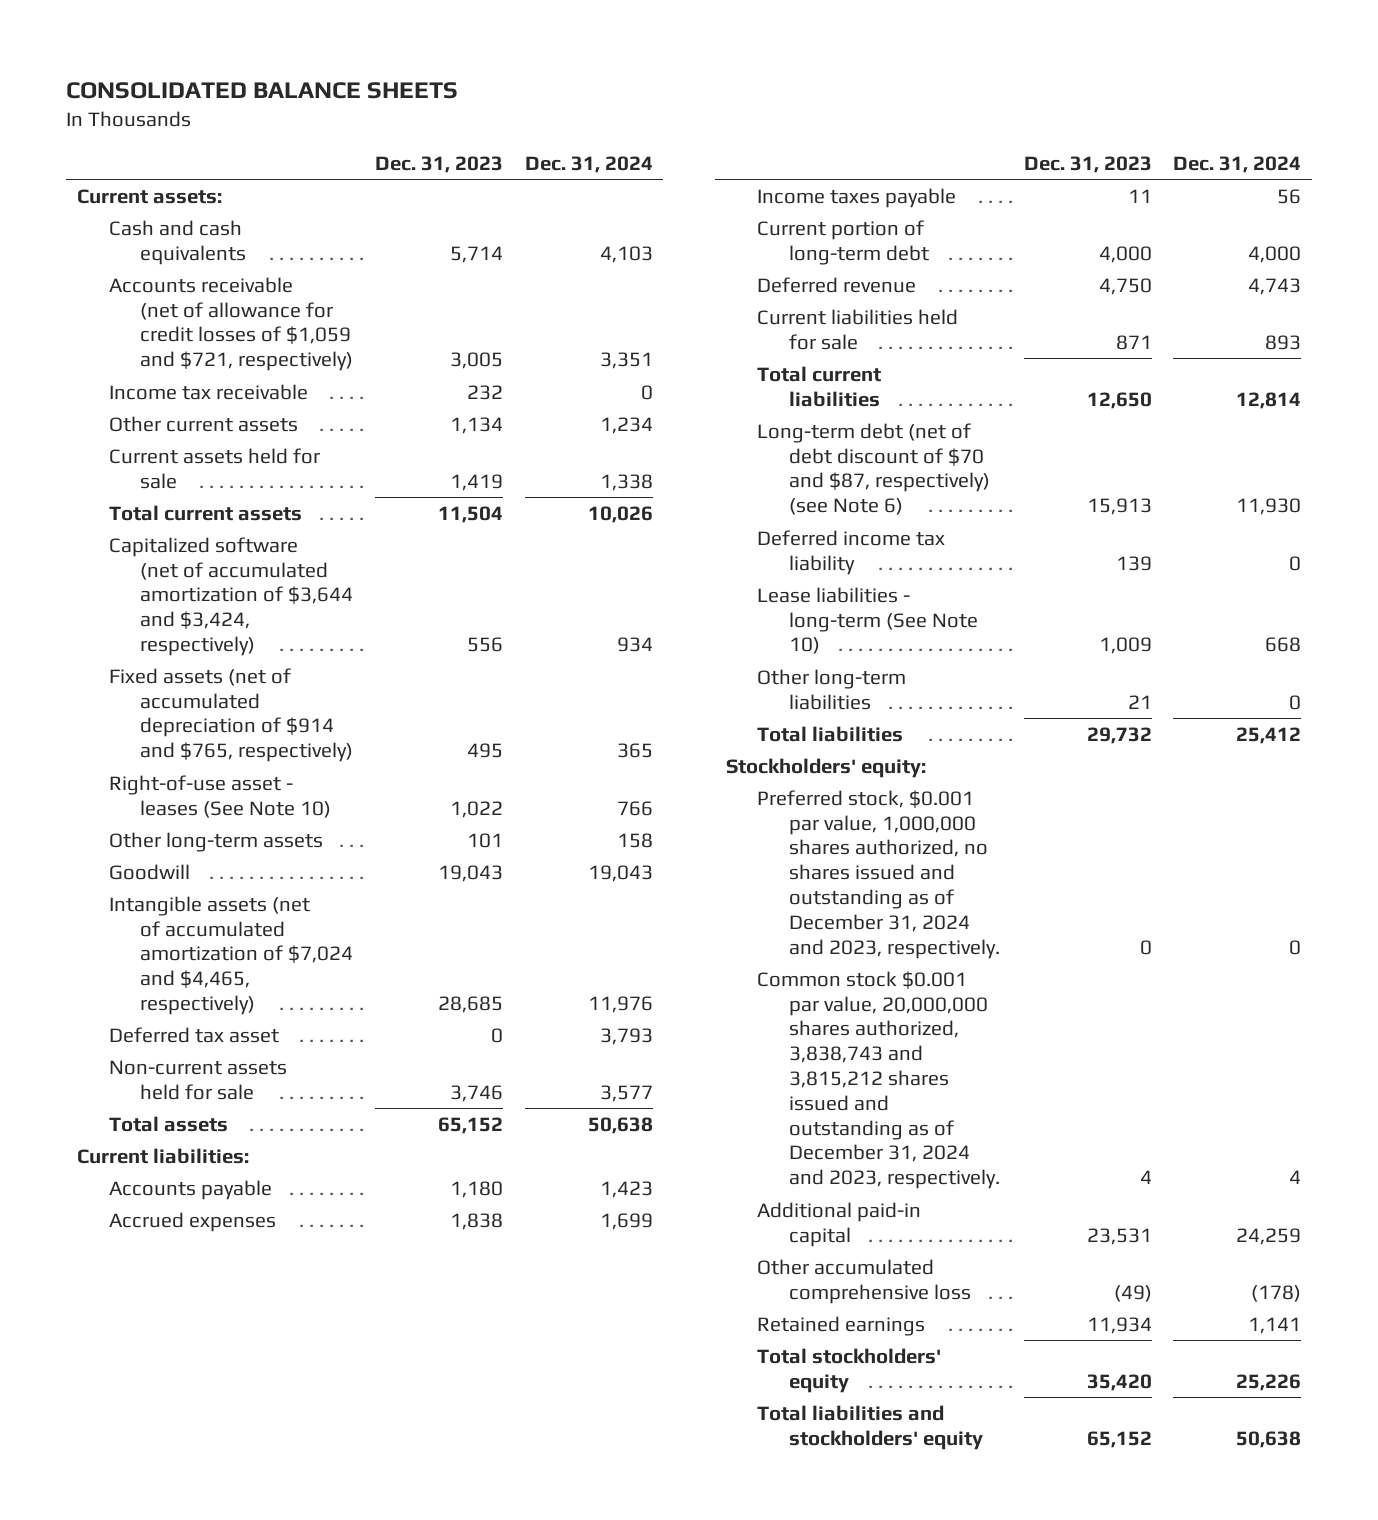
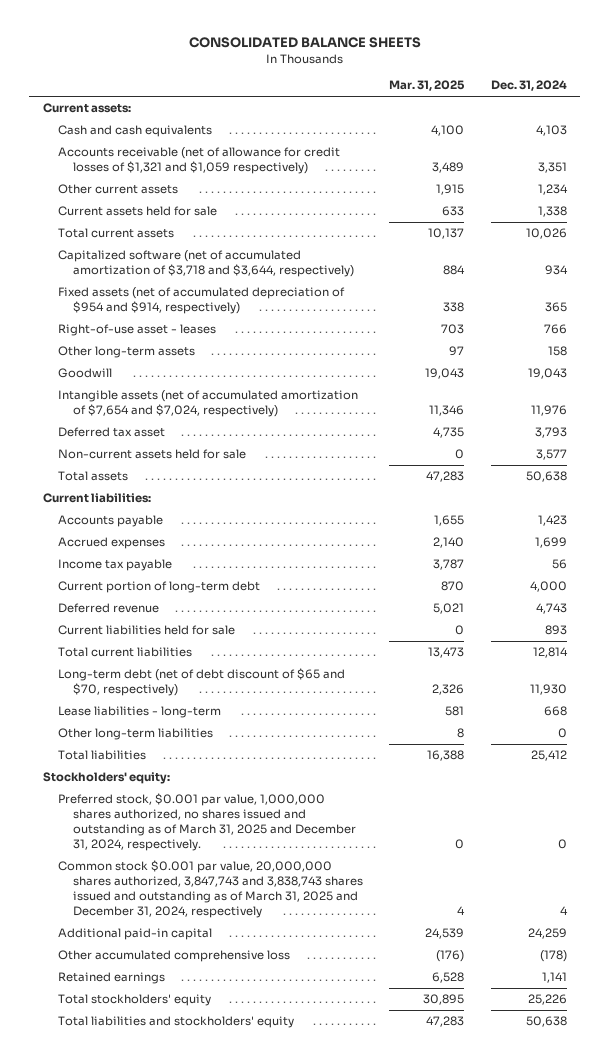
[374,155,503,173] Dec. 31, 2023 -> none
none -> [389,80,466,92] Mar. 31, 2025
[108,383,308,400] Income tax receivable -> none
[108,276,354,372] Accounts receivable (net of allowance for credit losses of $1,059 and $721, respectively) -> [57,147,340,175] Accounts receivable (net of allowance for credit losses of $1,321 and $1,059 respectively)
[108,536,354,657] Capitalized software (net of accumulated amortization of $3,644 and $3,424, respectively) -> [57,250,355,278] Capitalized software (net of accumulated amortization of $3,718 and $3,644, respectively)
[108,667,354,763] Fixed assets (net of accumulated depreciation of $914 and $765, respectively) -> [57,287,345,315] Fixed assets (net of accumulated depreciation of $954 and $914, respectively)
[108,774,332,818] Right-of-use asset - leases (See Note 10) -> [57,324,216,337] Right-of-use asset - leases
[108,895,354,1016] Intangible assets (net of accumulated amortization of $7,024 and $4,465, respectively) -> [57,390,358,418] Intangible assets (net of accumulated amortization of $7,654 and $7,024, respectively)
[757,187,957,208] Income taxes payable -> [57,559,172,572] Income tax payable
[757,529,946,575] Deferred income tax liability -> none
[757,422,991,516] Long-term debt (net of debt discount of $70 and $87, respectively) (see Note 6) -> [57,668,345,697] Long-term debt (net of debt discount of $65 and $70, respectively)
[757,586,979,655] Lease liabilities - long-term (See Note 10) -> [57,706,221,719] Lease liabilities - long-term
[757,789,1001,959] Preferred stock, $0.001 par value, 1,000,000 shares authorized, no shares issued and outstanding as of December 31, 2024 and 2023, respectively. -> [57,793,357,851] Preferred stock, $0.001 par value, 1,000,000 shares authorized, no shares issued and outstanding as of March 31, 2025 and December 31, 2024, respectively.
[757,970,1001,1190] Common stock $0.001 par value, 20,000,000 shares authorized, 3,838,743 and 3,815,212 shares issued and outstanding as of December 31, 2024 and 2023, respectively. -> [57,860,364,918] Common stock $0.001 par value, 20,000,000 shares authorized, 3,847,743 and 3,838,743 shares issued and outstanding as of March 31, 2025 and December 31, 2024, respectively

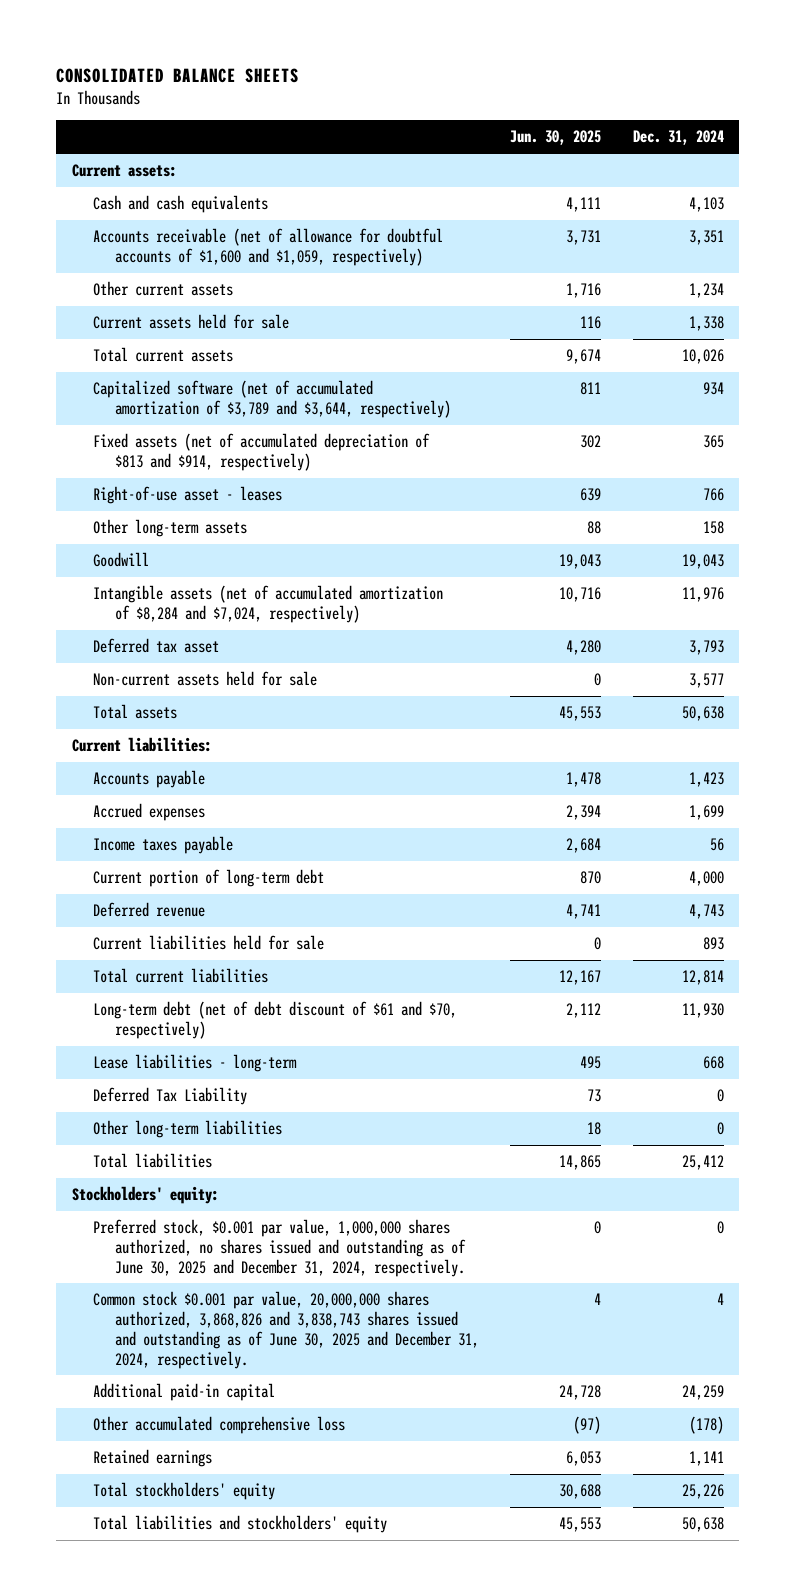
[389,80,466,92] Mar. 31, 2025 -> none
none -> [510,130,602,146] Jun. 30, 2025
[57,147,340,175] Accounts receivable (net of allowance for credit losses of $1,321 and $1,059 respectively) -> [93,228,444,266] Accounts receivable (net of allowance for doubtful accounts of $1,600 and $1,059, respectively)
[57,250,355,278] Capitalized software (net of accumulated amortization of $3,718 and $3,644, respectively) -> [93,380,451,418] Capitalized software (net of accumulated amortization of $3,789 and $3,644, respectively)
[57,287,345,315] Fixed assets (net of accumulated depreciation of $954 and $914, respectively) -> [93,433,431,471] Fixed assets (net of accumulated depreciation of $813 and $914, respectively)
[57,390,358,418] Intangible assets (net of accumulated amortization of $7,654 and $7,024, respectively) -> [93,585,444,623] Intangible assets (net of accumulated amortization of $8,284 and $7,024, respectively)
[57,559,172,572] Income tax payable -> [93,836,234,855] Income taxes payable
[57,668,345,697] Long-term debt (net of debt discount of $65 and $70, respectively) -> [93,1001,458,1039] Long-term debt (net of debt discount of $61 and $70, respectively)
none -> [93,1087,248,1106] Deferred Tax Liability
[57,793,357,851] Preferred stock, $0.001 par value, 1,000,000 shares authorized, no shares issued and outstanding as of March 31, 2025 and December 31, 2024, respectively. -> [93,1219,466,1277] Preferred stock, $0.001 par value, 1,000,000 shares authorized, no shares issued and outstanding as of June 30, 2025 and December 31, 2024, respectively.
[57,860,364,918] Common stock $0.001 par value, 20,000,000 shares authorized, 3,847,743 and 3,838,743 shares issued and outstanding as of March 31, 2025 and December 31, 2024, respectively -> [93,1291,479,1369] Common stock $0.001 par value, 20,000,000 shares authorized, 3,868,826 and 3,838,743 shares issued and outstanding as of June 30, 2025 and December 31, 2024, respectively.

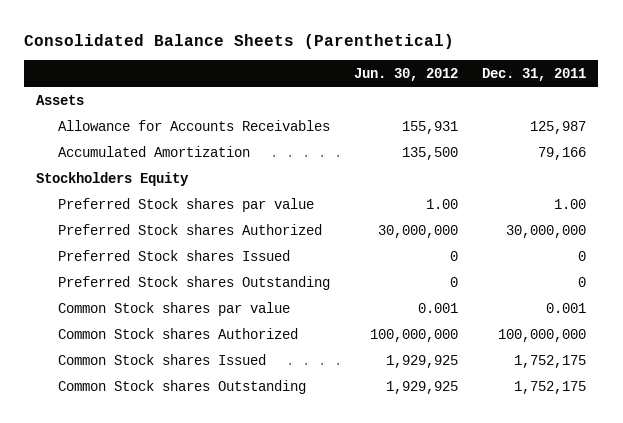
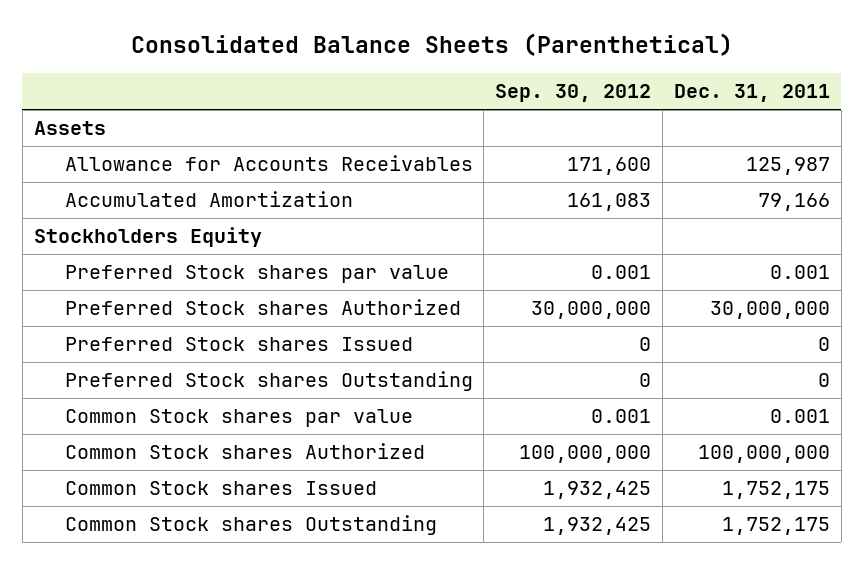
[354,67,459,81] Jun. 30, 2012 -> none
none -> [495,84,652,103] Sep. 30, 2012
[554,198,587,209] 1.00 -> [769,265,830,280] 0.001

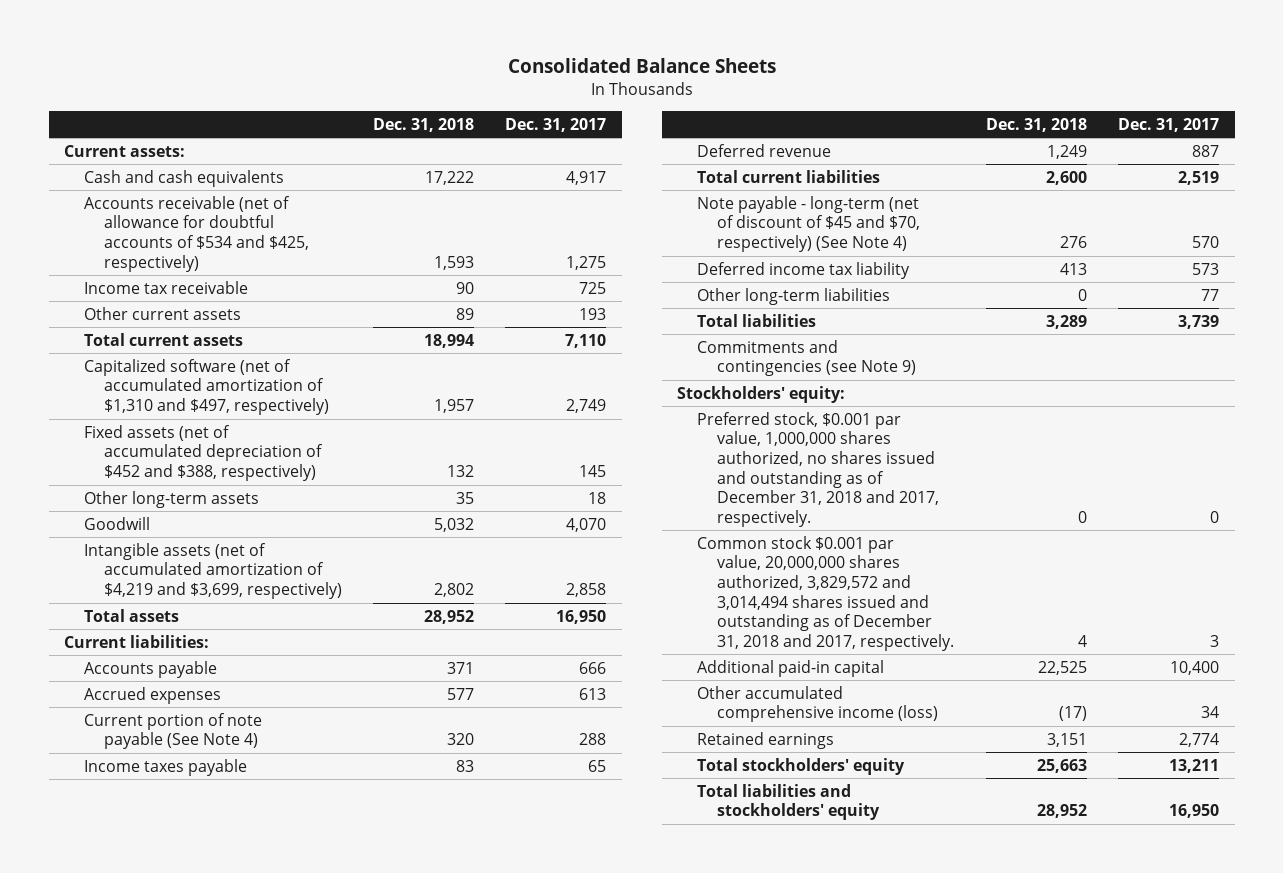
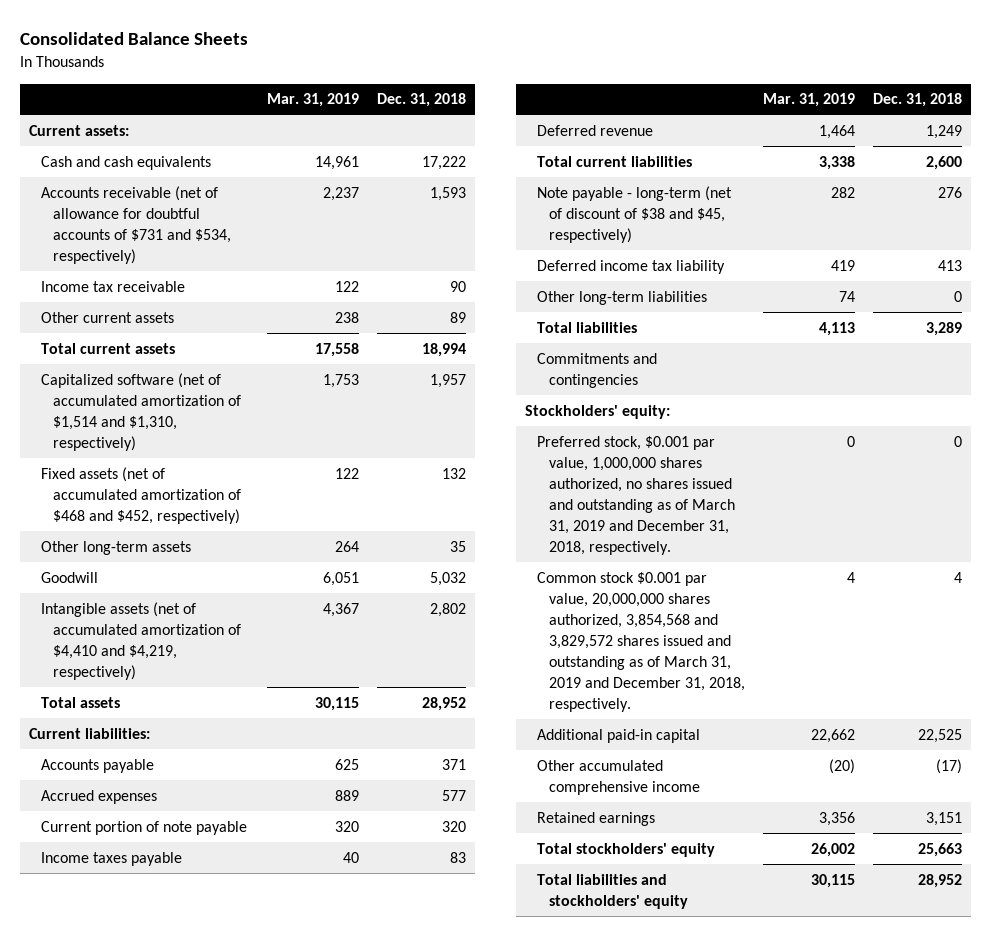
[505,117,607,132] Dec. 31, 2017 -> none
none -> [267,93,360,108] Mar. 31, 2019
[84,195,310,272] Accounts receivable (net of allowance for doubtful accounts of $534 and $425, respectively) -> [41,185,232,264] Accounts receivable (net of allowance for doubtful accounts of $731 and $534, respectively)
[84,358,330,416] Capitalized software (net of accumulated amortization of $1,310 and $497, respectively) -> [41,372,242,451] Capitalized software (net of accumulated amortization of $1,514 and $1,310, respectively)
[84,424,324,482] Fixed assets (net of accumulated depreciation of $452 and $388, respectively) -> [41,466,242,524] Fixed assets (net of accumulated amortization of $468 and $452, respectively)
[84,542,343,600] Intangible assets (net of accumulated amortization of $4,219 and $3,699, respectively) -> [41,601,242,680] Intangible assets (net of accumulated amortization of $4,410 and $4,219, respectively)
[84,712,263,750] Current portion of note payable (See Note 4) -> [41,820,248,835] Current portion of note payable
[696,195,920,253] Note payable - long-term (net of discount of $45 and $70, respectively) (See Note 4) -> [536,185,732,243] Note payable - long-term (net of discount of $38 and $45, respectively)
[696,339,916,377] Commitments and contingencies (see Note 9) -> [536,352,657,388] Commitments and contingencies
[696,411,939,527] Preferred stock, $0.001 par value, 1,000,000 shares authorized, no shares issued and outstanding as of December 31, 2018 and 2017, respectively. -> [536,435,735,555] Preferred stock, $0.001 par value, 1,000,000 shares authorized, no shares issued and outstanding as of March 31, 2019 and December 31, 2018, respectively.
[696,535,954,651] Common stock $0.001 par value, 20,000,000 shares authorized, 3,829,572 and 3,014,494 shares issued and outstanding as of December 31, 2018 and 2017, respectively. -> [536,571,745,712] Common stock $0.001 par value, 20,000,000 shares authorized, 3,854,568 and 3,829,572 shares issued and outstanding as of March 31, 2019 and December 31, 2018, respectively.
[696,685,938,723] Other accumulated comprehensive income (loss) -> [536,759,700,795] Other accumulated comprehensive income

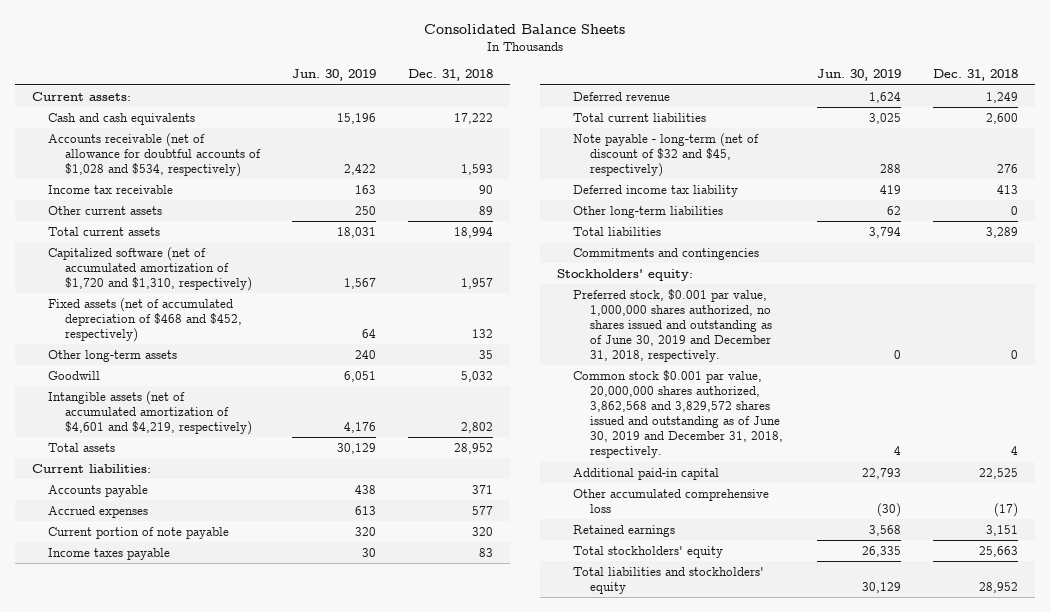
[267,93,360,108] Mar. 31, 2019 -> none
none -> [291,69,376,82] Jun. 30, 2019
[41,185,232,264] Accounts receivable (net of allowance for doubtful accounts of $731 and $534, respectively) -> [48,132,261,177] Accounts receivable (net of allowance for doubtful accounts of $1,028 and $534, respectively)
[41,372,242,451] Capitalized software (net of accumulated amortization of $1,514 and $1,310, respectively) -> [48,246,252,291] Capitalized software (net of accumulated amortization of $1,720 and $1,310, respectively)
[41,466,242,524] Fixed assets (net of accumulated amortization of $468 and $452, respectively) -> [48,297,242,342] Fixed assets (net of accumulated depreciation of $468 and $452, respectively)
[41,601,242,680] Intangible assets (net of accumulated amortization of $4,410 and $4,219, respectively) -> [48,390,252,435] Intangible assets (net of accumulated amortization of $4,601 and $4,219, respectively)
[536,185,732,243] Note payable - long-term (net of discount of $38 and $45, respectively) -> [573,132,760,177] Note payable - long-term (net of discount of $32 and $45, respectively)
[536,435,735,555] Preferred stock, $0.001 par value, 1,000,000 shares authorized, no shares issued and outstanding as of March 31, 2019 and December 31, 2018, respectively. -> [573,288,772,363] Preferred stock, $0.001 par value, 1,000,000 shares authorized, no shares issued and outstanding as of June 30, 2019 and December 31, 2018, respectively.
[536,571,745,712] Common stock $0.001 par value, 20,000,000 shares authorized, 3,854,568 and 3,829,572 shares issued and outstanding as of March 31, 2019 and December 31, 2018, respectively. -> [573,369,783,459] Common stock $0.001 par value, 20,000,000 shares authorized, 3,862,568 and 3,829,572 shares issued and outstanding as of June 30, 2019 and December 31, 2018, respectively.
[536,759,700,795] Other accumulated comprehensive income -> [573,488,770,513] Other accumulated comprehensive loss

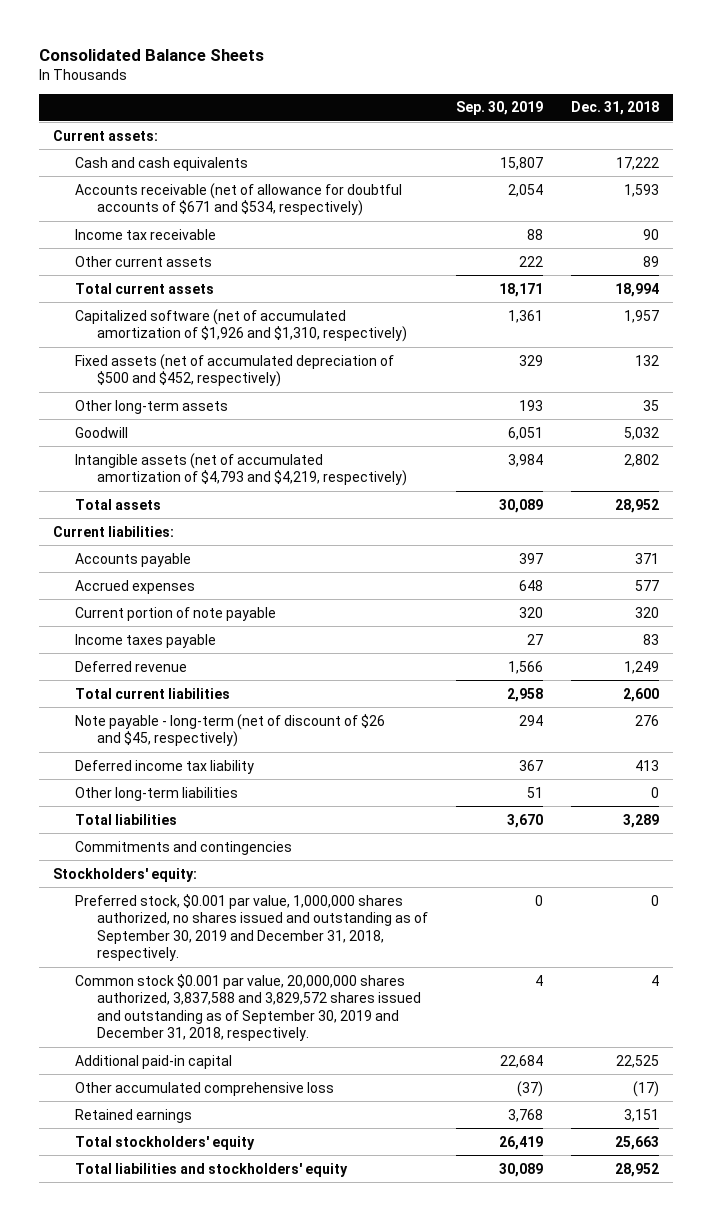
[291,69,376,82] Jun. 30, 2019 -> none
none -> [455,101,543,116] Sep. 30, 2019
[48,132,261,177] Accounts receivable (net of allowance for doubtful accounts of $1,028 and $534, respectively) -> [74,182,402,217] Accounts receivable (net of allowance for doubtful accounts of $671 and $534, respectively)
[48,246,252,291] Capitalized software (net of accumulated amortization of $1,720 and $1,310, respectively) -> [74,308,407,343] Capitalized software (net of accumulated amortization of $1,926 and $1,310, respectively)
[48,297,242,342] Fixed assets (net of accumulated depreciation of $468 and $452, respectively) -> [74,353,394,388] Fixed assets (net of accumulated depreciation of $500 and $452, respectively)
[48,390,252,435] Intangible assets (net of accumulated amortization of $4,601 and $4,219, respectively) -> [74,452,407,487] Intangible assets (net of accumulated amortization of $4,793 and $4,219, respectively)
[573,132,760,177] Note payable - long-term (net of discount of $32 and $45, respectively) -> [74,713,385,748] Note payable - long-term (net of discount of $26 and $45, respectively)
[573,288,772,363] Preferred stock, $0.001 par value, 1,000,000 shares authorized, no shares issued and outstanding as of June 30, 2019 and December 31, 2018, respectively. -> [74,893,428,962] Preferred stock, $0.001 par value, 1,000,000 shares authorized, no shares issued and outstanding as of September 30, 2019 and December 31, 2018, respectively.
[573,369,783,459] Common stock $0.001 par value, 20,000,000 shares authorized, 3,862,568 and 3,829,572 shares issued and outstanding as of June 30, 2019 and December 31, 2018, respectively. -> [74,973,421,1042] Common stock $0.001 par value, 20,000,000 shares authorized, 3,837,588 and 3,829,572 shares issued and outstanding as of September 30, 2019 and December 31, 2018, respectively.

